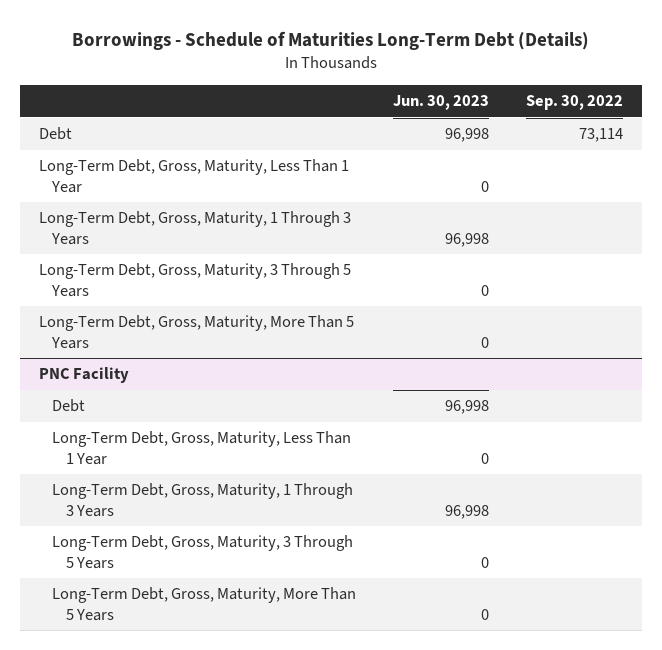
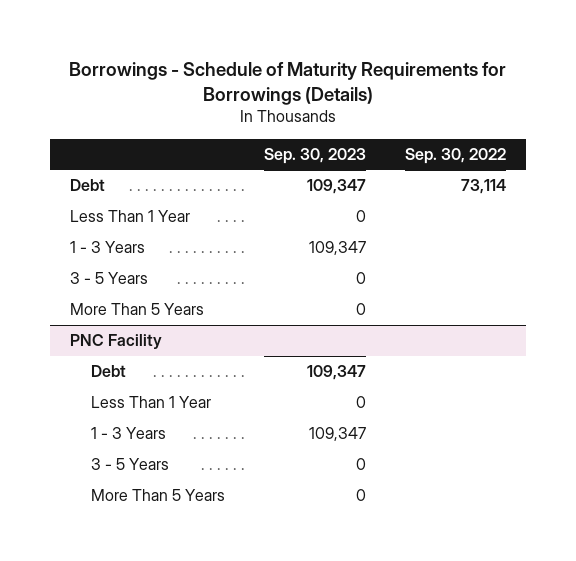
[72,30,590,50] Borrowings - Schedule of Maturities Long-Term Debt (Details) -> [69,61,507,105] Borrowings - Schedule of Maturity Requirements for Borrowings (Details)
[393,95,490,111] Jun. 30, 2023 -> none
none -> [264,147,367,164] Sep. 30, 2023
[38,159,349,193] Long-Term Debt, Gross, Maturity, Less Than 1 Year -> [70,210,191,223] Less Than 1 Year
[38,211,351,245] Long-Term Debt, Gross, Maturity, 1 Through 3 Years -> [70,241,146,254] 1 - 3 Years
[38,263,351,297] Long-Term Debt, Gross, Maturity, 3 Through 5 Years -> [70,272,149,285] 3 - 5 Years
[38,315,354,349] Long-Term Debt, Gross, Maturity, More Than 5 Years -> [70,303,205,316] More Than 5 Years
[52,431,352,465] Long-Term Debt, Gross, Maturity, Less Than 1 Year -> [91,396,212,409] Less Than 1 Year
[52,483,354,517] Long-Term Debt, Gross, Maturity, 1 Through 3 Years -> [91,427,167,440] 1 - 3 Years
[52,535,354,569] Long-Term Debt, Gross, Maturity, 3 Through 5 Years -> [91,458,170,471] 3 - 5 Years
[52,587,357,621] Long-Term Debt, Gross, Maturity, More Than 5 Years -> [91,489,226,502] More Than 5 Years

